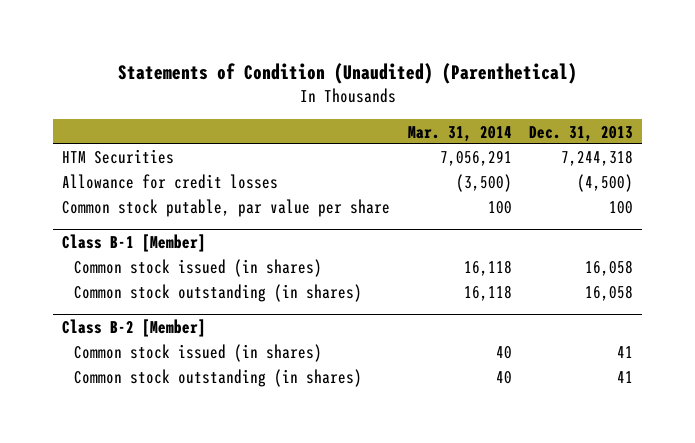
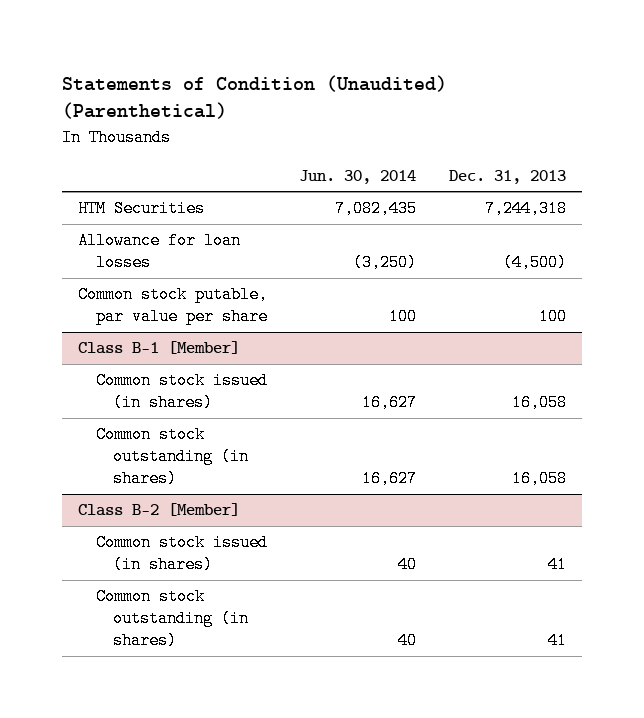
[407,125,512,142] Mar. 31, 2014 -> none
none -> [299,169,417,184] Jun. 30, 2014
[61,174,278,190] Allowance for credit losses -> [77,232,241,272] Allowance for loan losses

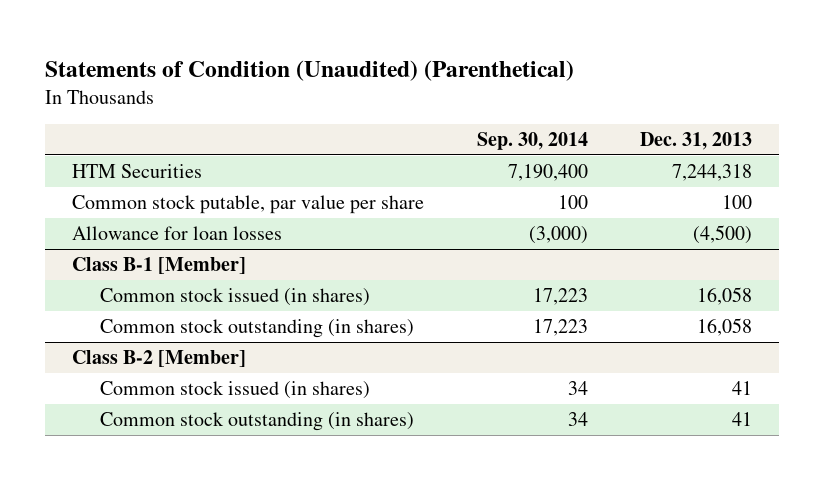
[299,169,417,184] Jun. 30, 2014 -> none
none -> [476,132,588,151] Sep. 30, 2014
[77,232,241,272] Allowance for loan losses -> [71,225,282,240] Allowance for loan losses

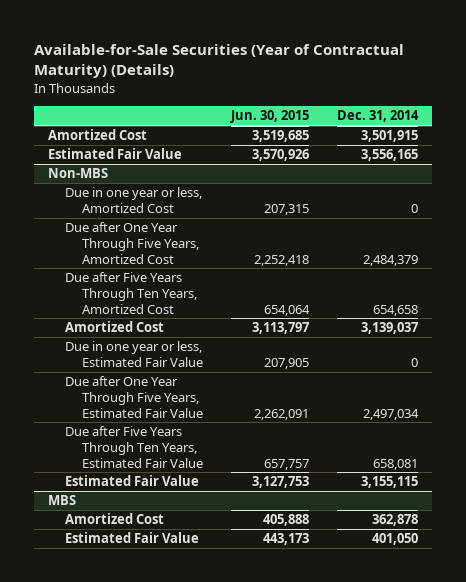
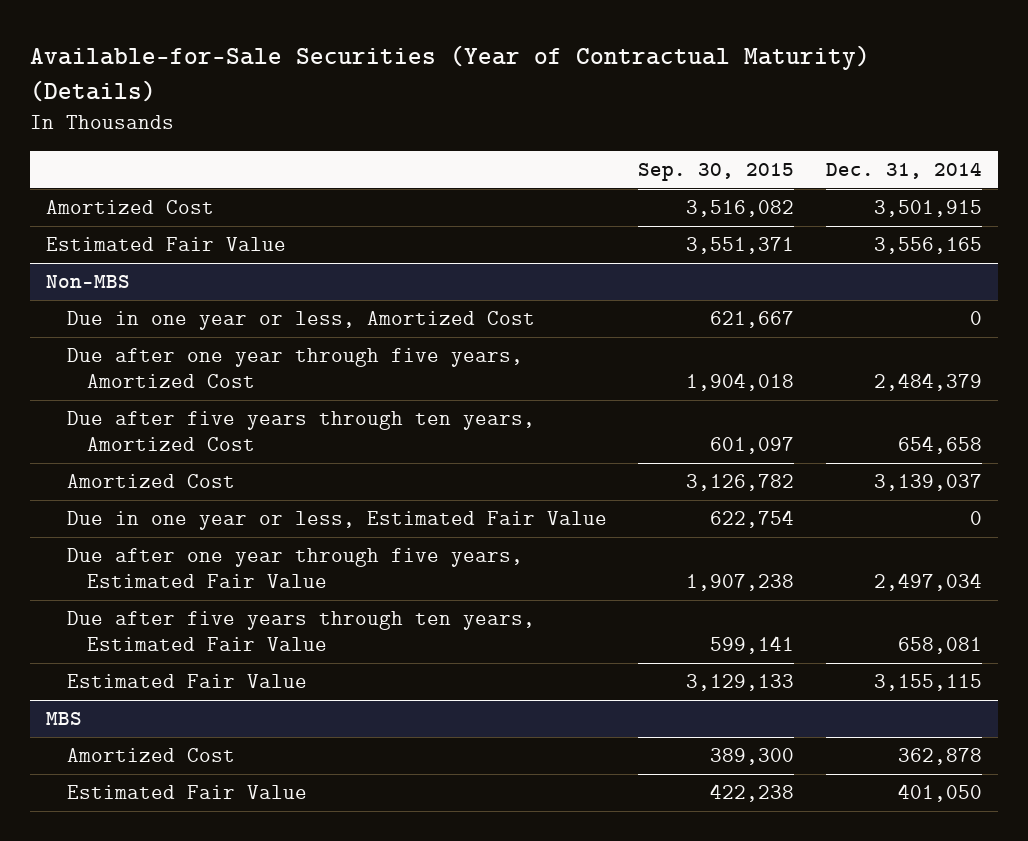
[230,110,310,124] Jun. 30, 2015 -> none
none -> [638,163,795,182] Sep. 30, 2015
[65,222,200,264] Due after One Year Through Five Years, Amortized Cost -> [66,348,523,389] Due after one year through five years, Amortized Cost
[65,272,198,314] Due after Five Years Through Ten Years, Amortized Cost -> [66,411,535,452] Due after five years through ten years, Amortized Cost
[65,376,204,418] Due after One Year Through Five Years, Estimated Fair Value -> [66,548,523,589] Due after one year through five years, Estimated Fair Value
[65,426,204,468] Due after Five Years Through Ten Years, Estimated Fair Value -> [66,611,535,652] Due after five years through ten years, Estimated Fair Value

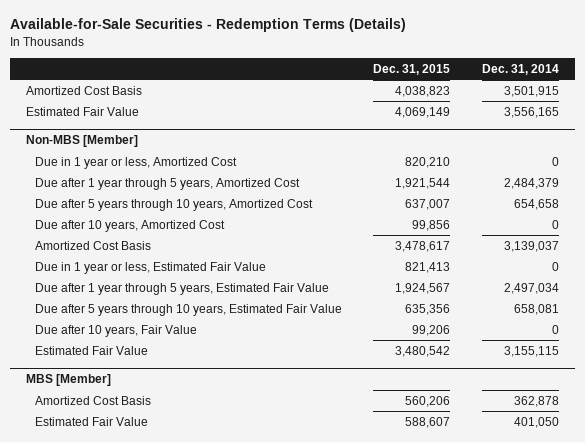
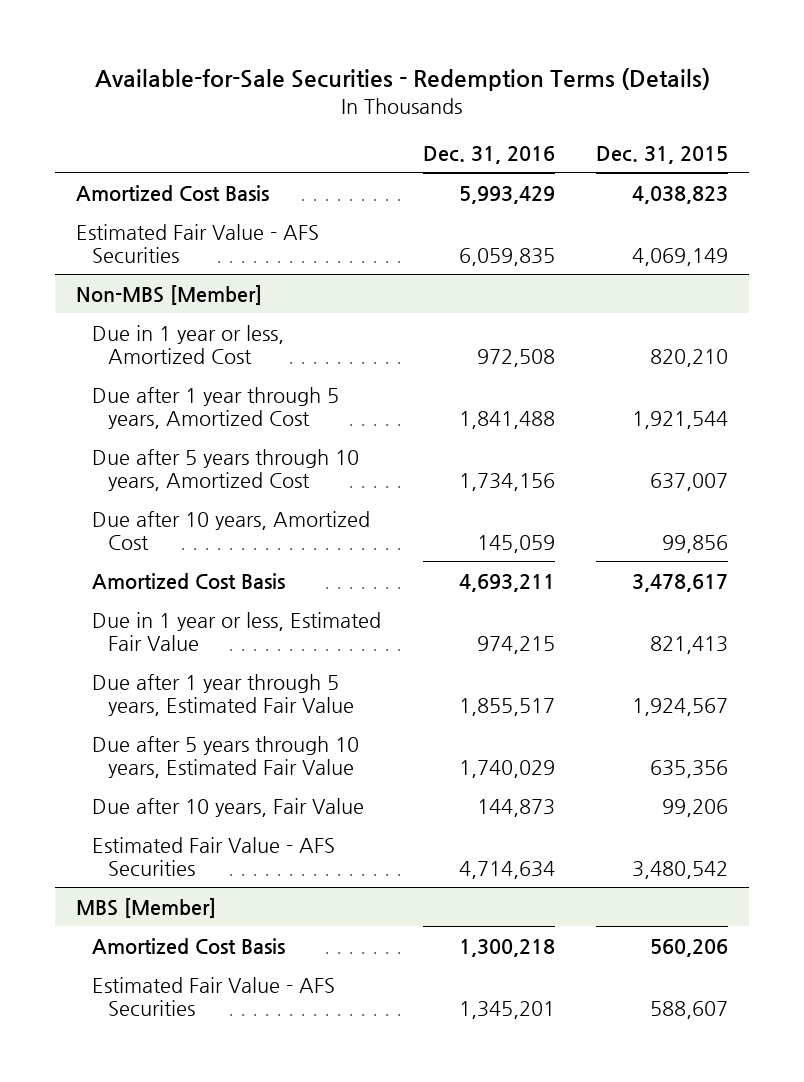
[481,63,559,75] Dec. 31, 2014 -> none
none -> [422,146,555,165] Dec. 31, 2016
[25,106,139,116] Estimated Fair Value -> [75,223,319,263] Estimated Fair Value - AFS Securities
[34,345,148,355] Estimated Fair Value -> [92,836,336,876] Estimated Fair Value - AFS Securities
[34,416,148,426] Estimated Fair Value -> [92,976,336,1016] Estimated Fair Value - AFS Securities

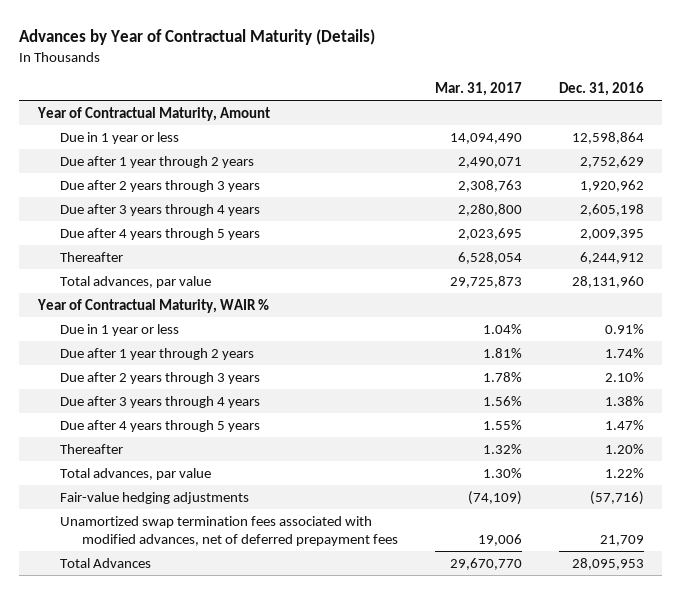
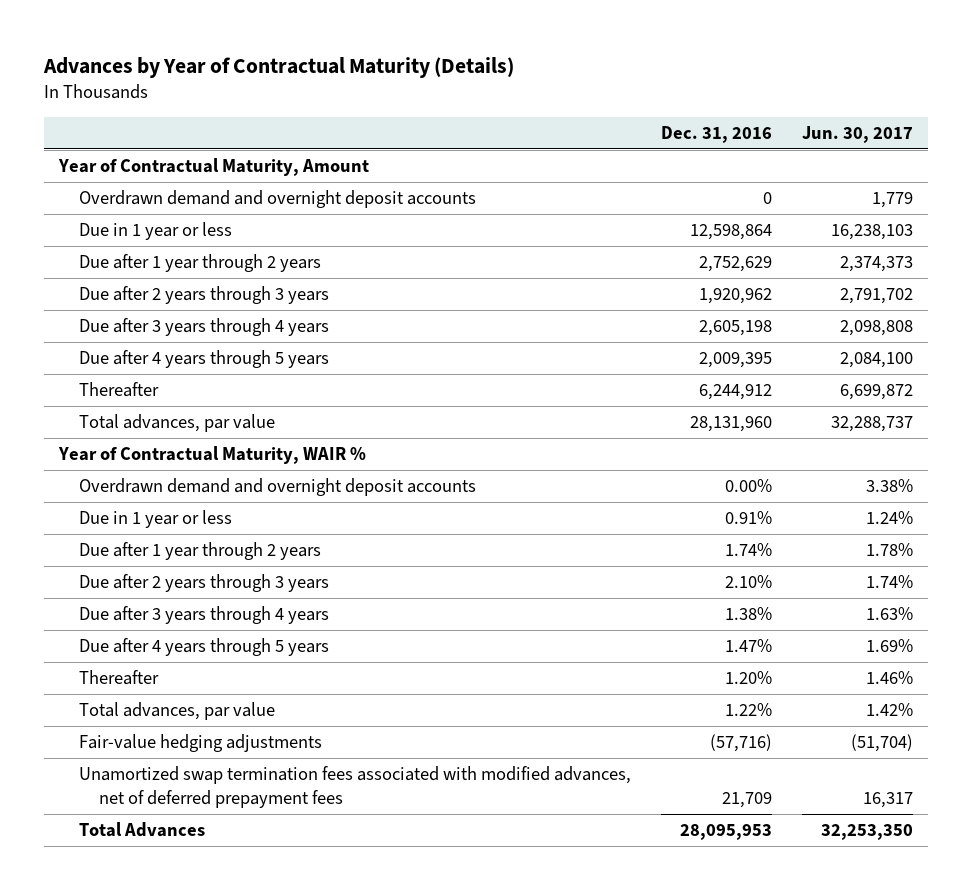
[434,82,522,97] Mar. 31, 2017 -> none
none -> [802,125,914,143] Jun. 30, 2017
none -> [79,190,477,209] Overdrawn demand and overnight deposit accounts
none -> [79,478,477,497] Overdrawn demand and overnight deposit accounts

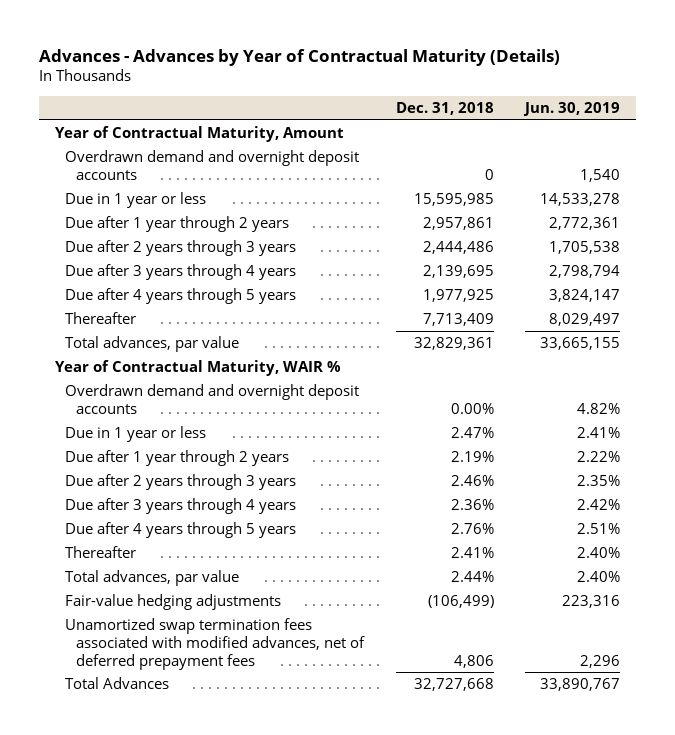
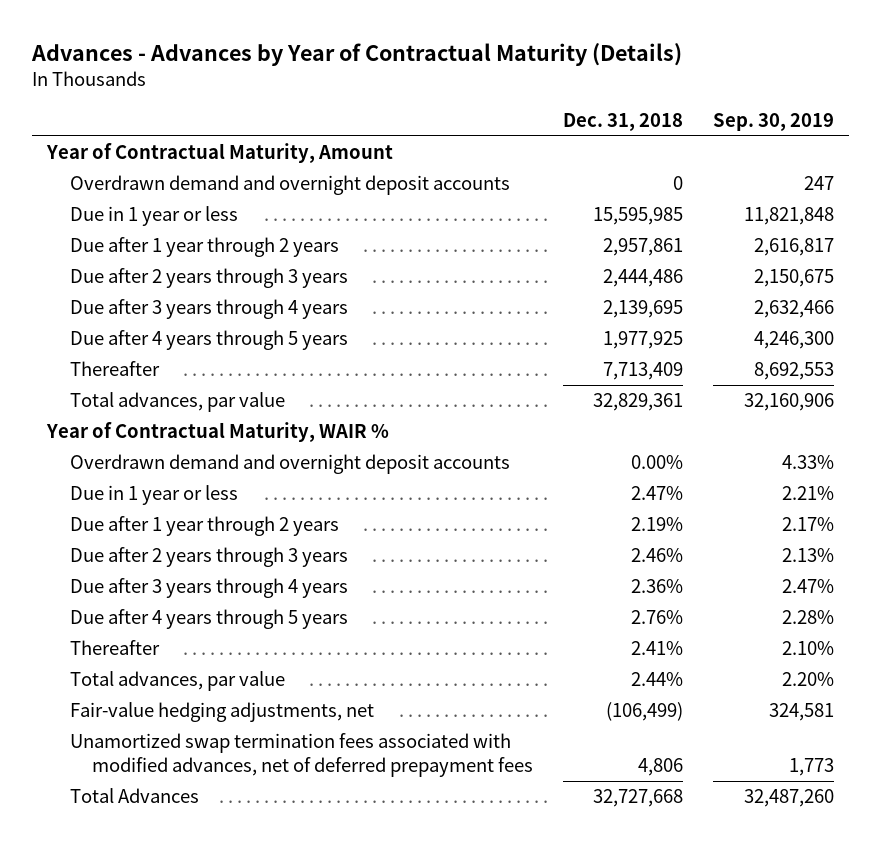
[523,102,621,117] Jun. 30, 2019 -> none
none -> [713,113,835,132] Sep. 30, 2019
[65,594,282,611] Fair-value hedging adjustments -> [69,702,374,723] Fair-value hedging adjustments, net

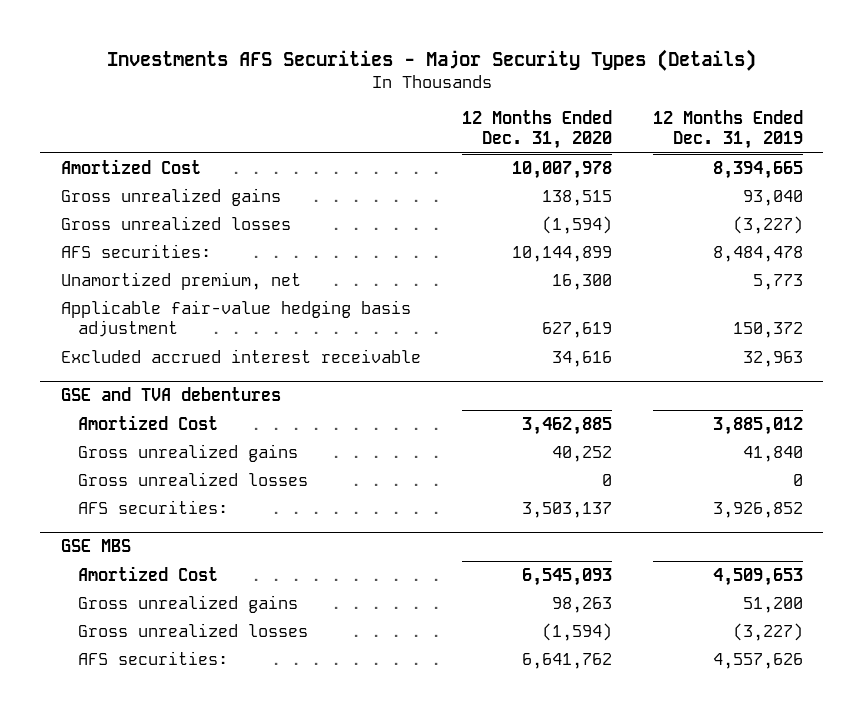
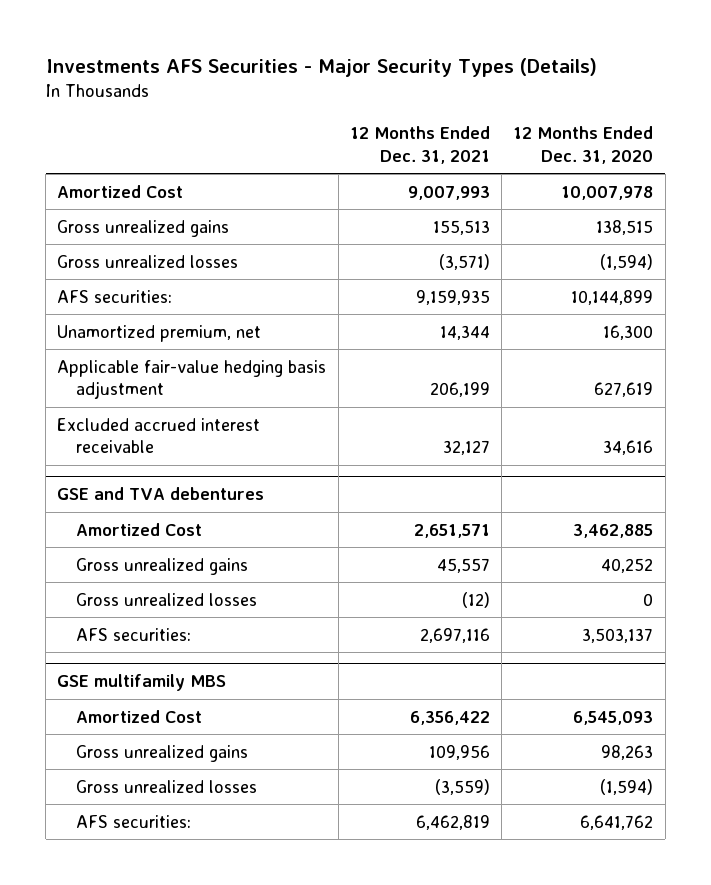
[652,109,803,150] 12 Months Ended Dec. 31, 2019 -> none
none -> [349,125,490,164] 12 Months Ended Dec. 31, 2021
[60,539,131,553] GSE MBS -> [57,674,227,692] GSE multifamily MBS

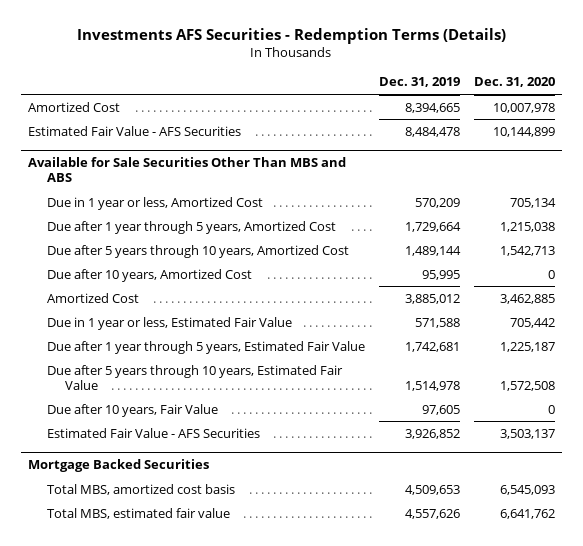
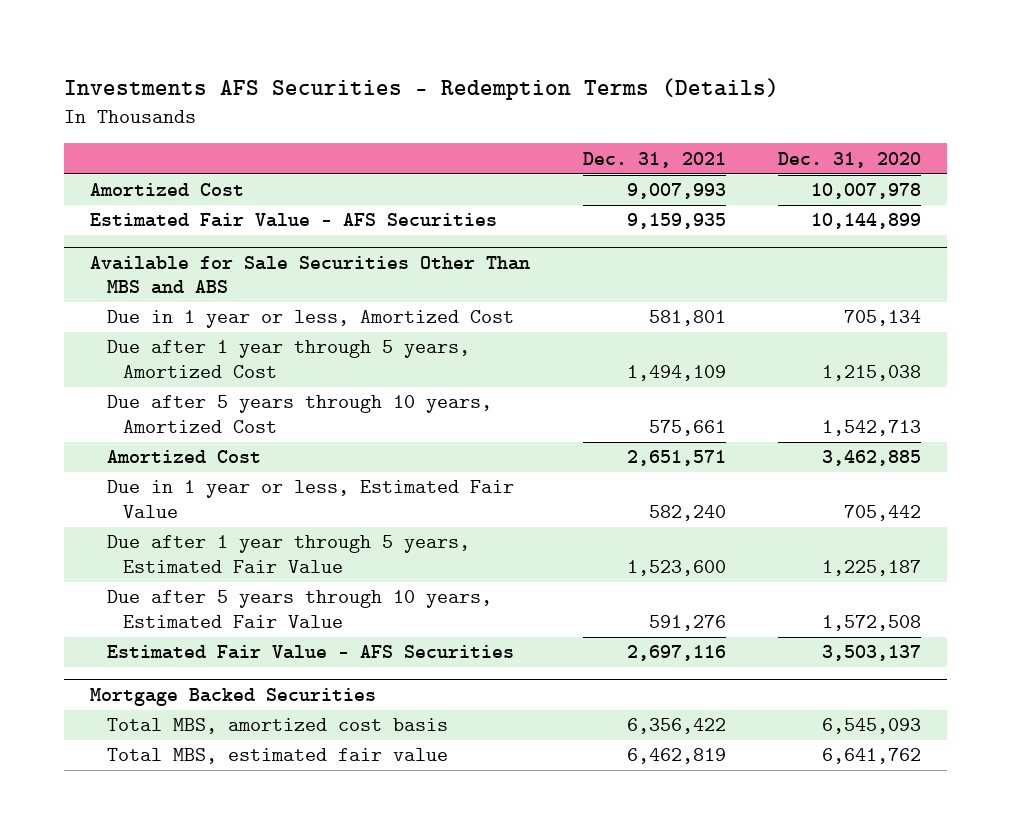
[378,77,460,88] Dec. 31, 2019 -> none
none -> [582,151,726,168] Dec. 31, 2021
[46,268,252,282] Due after 10 years, Amortized Cost -> none
[46,403,218,417] Due after 10 years, Fair Value -> none

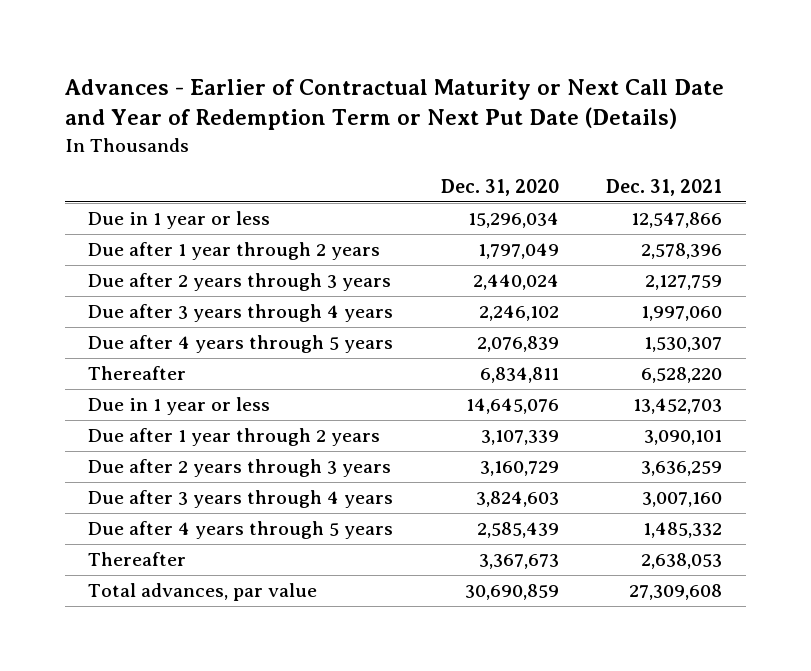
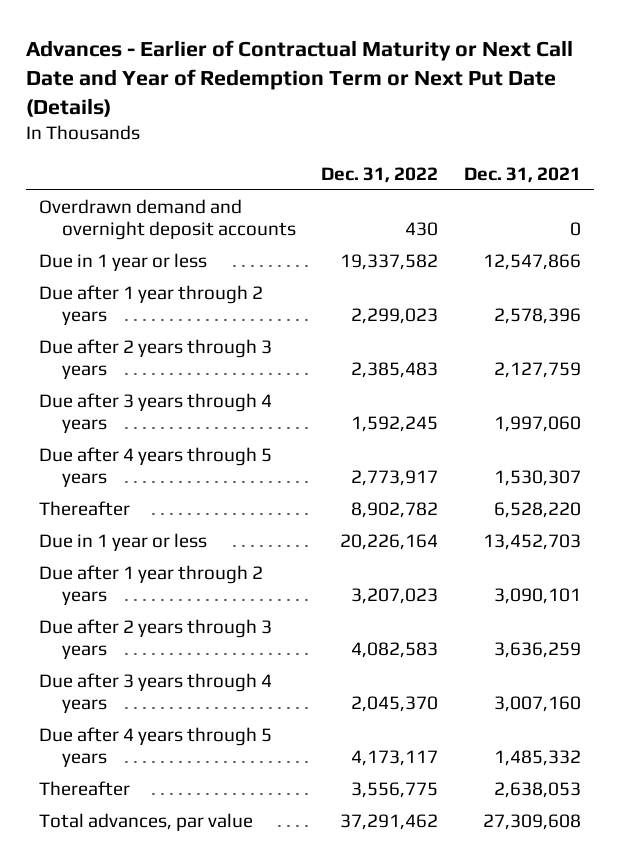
[440,179,559,197] Dec. 31, 2020 -> none
none -> [321,166,439,183] Dec. 31, 2022
none -> [39,198,296,240] Overdrawn demand and overnight deposit accounts

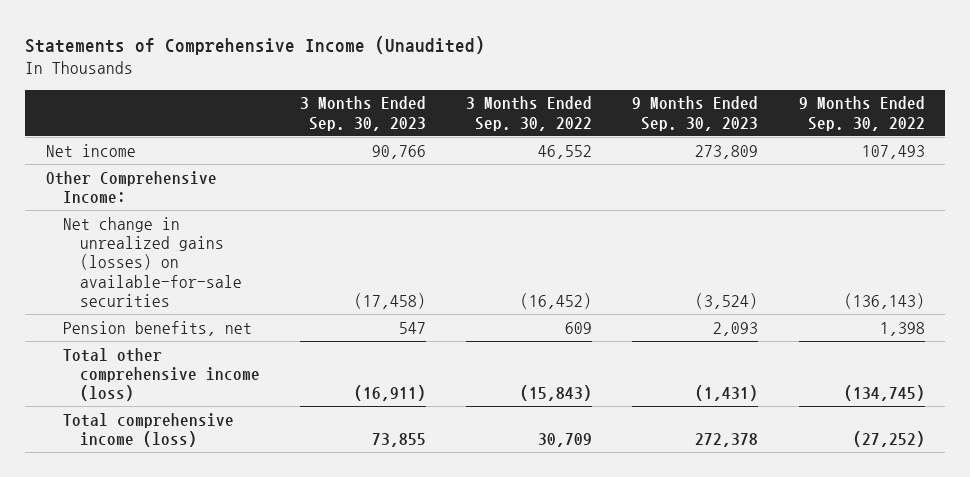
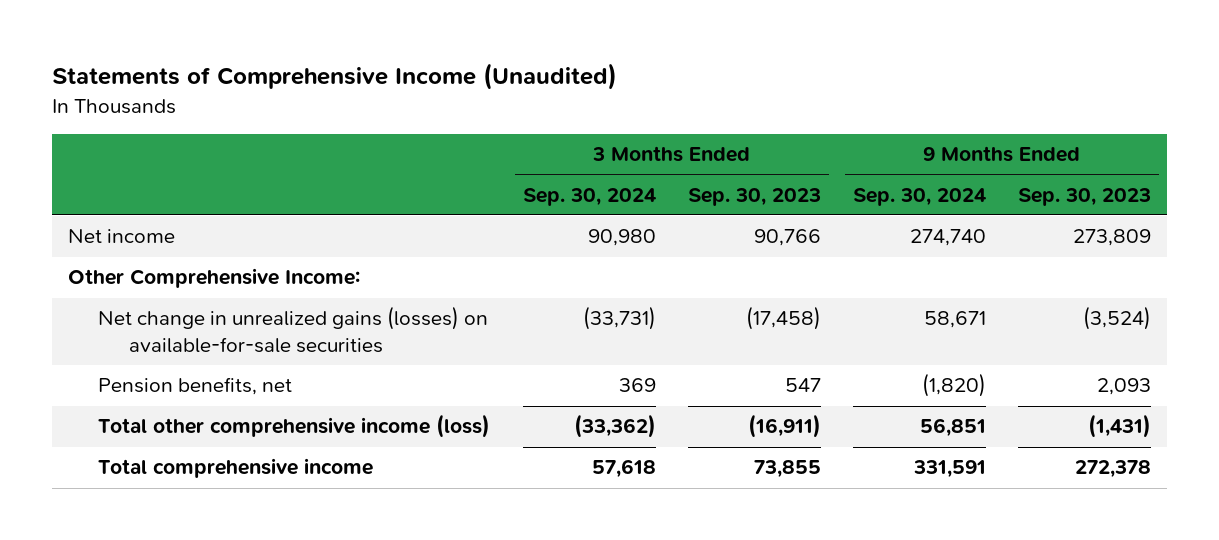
[466,96,593,131] 3 Months Ended Sep. 30, 2022 -> none
[798,96,925,131] 9 Months Ended Sep. 30, 2022 -> none
none -> [522,187,656,206] Sep. 30, 2024
none -> [852,187,986,206] Sep. 30, 2024
[62,412,234,448] Total comprehensive income (loss) -> [98,458,374,479] Total comprehensive income

